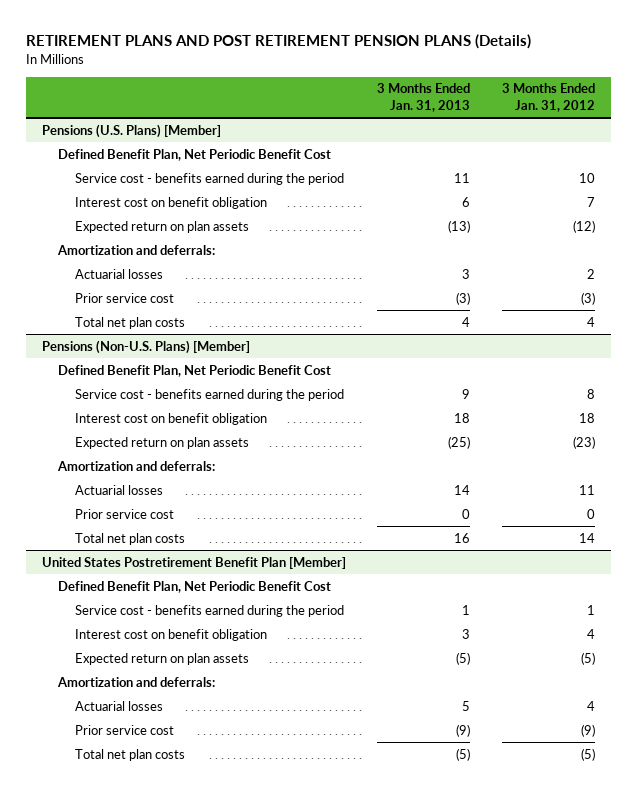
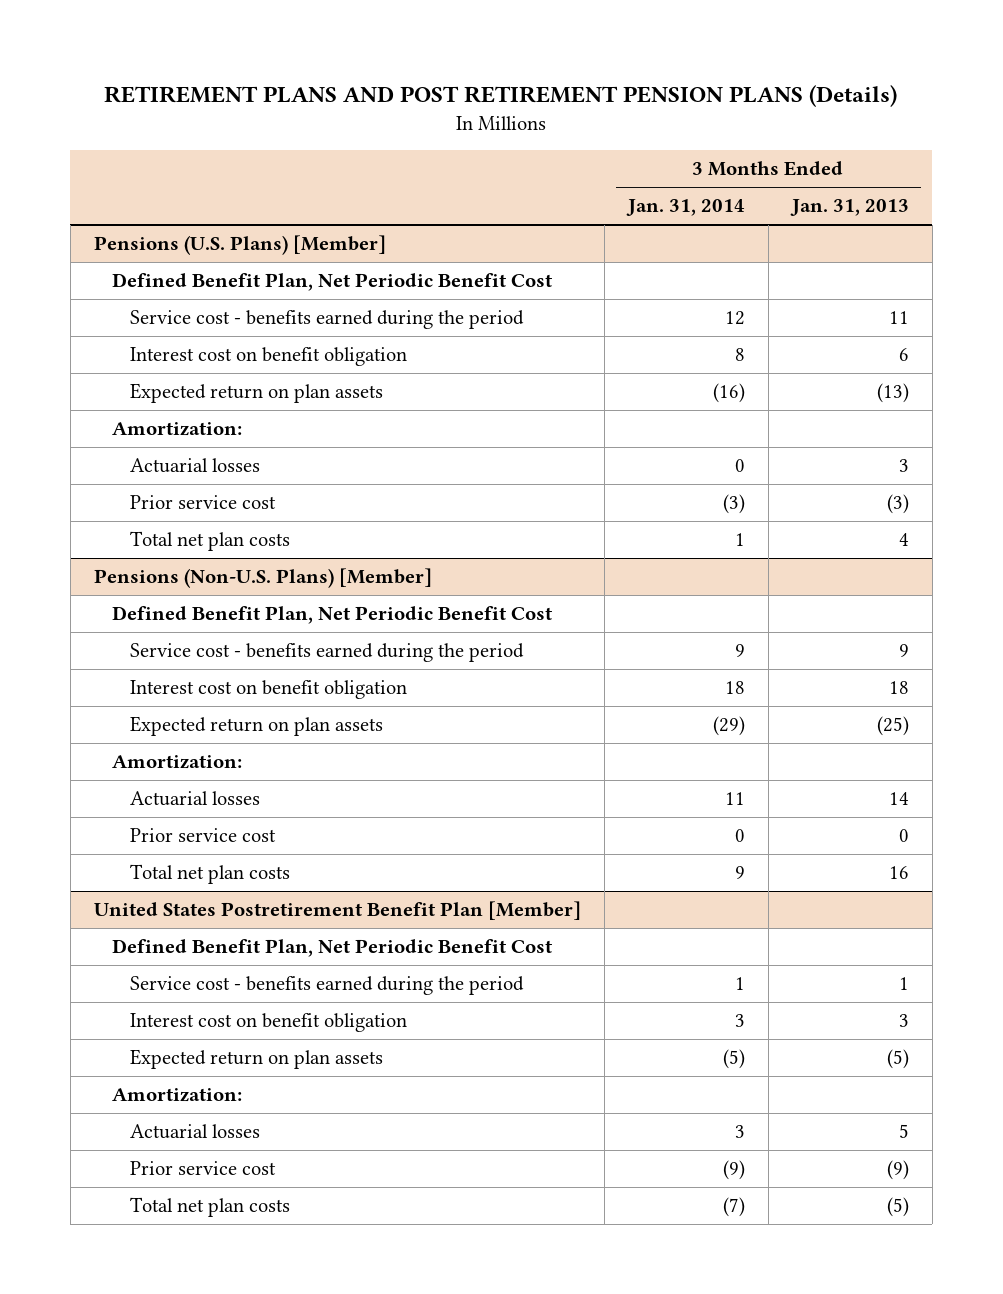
[501,83,595,113] 3 Months Ended Jan. 31, 2012 -> none
none -> [625,199,745,217] Jan. 31, 2014
[57,244,216,255] Amortization and deferrals: -> [111,422,242,437] Amortization:
[57,460,216,471] Amortization and deferrals: -> [111,755,242,770] Amortization:
[57,676,216,687] Amortization and deferrals: -> [111,1088,242,1103] Amortization:

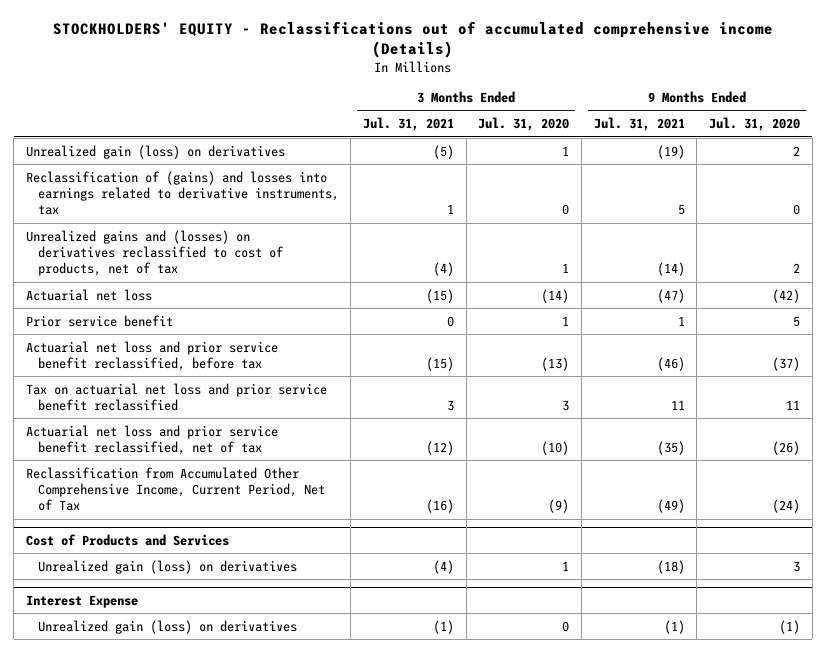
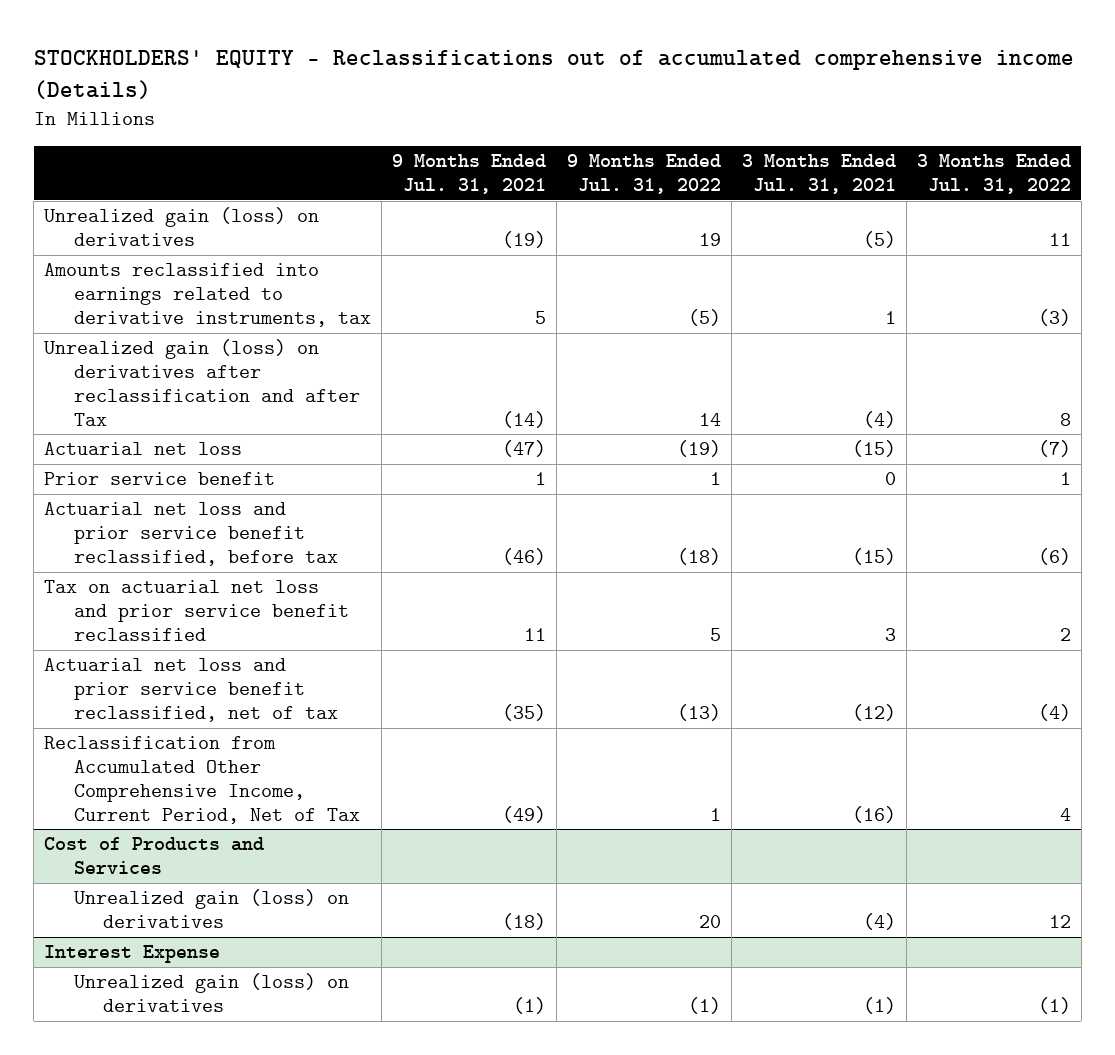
[478,117,570,132] Jul. 31, 2020 -> none
[708,117,800,132] Jul. 31, 2020 -> none
none -> [566,153,721,194] 9 Months Ended Jul. 31, 2022
none -> [916,153,1071,194] 3 Months Ended Jul. 31, 2022
[25,170,339,216] Reclassification of (gains) and losses into earnings related to derivative instruments, tax -> [44,263,371,327] Amounts reclassified into earnings related to derivative instruments, tax
[25,229,284,277] Unrealized gains and (losses) on derivatives reclassified to cost of products, net of tax -> [44,339,360,426] Unrealized gain (loss) on derivatives after reclassification and after Tax

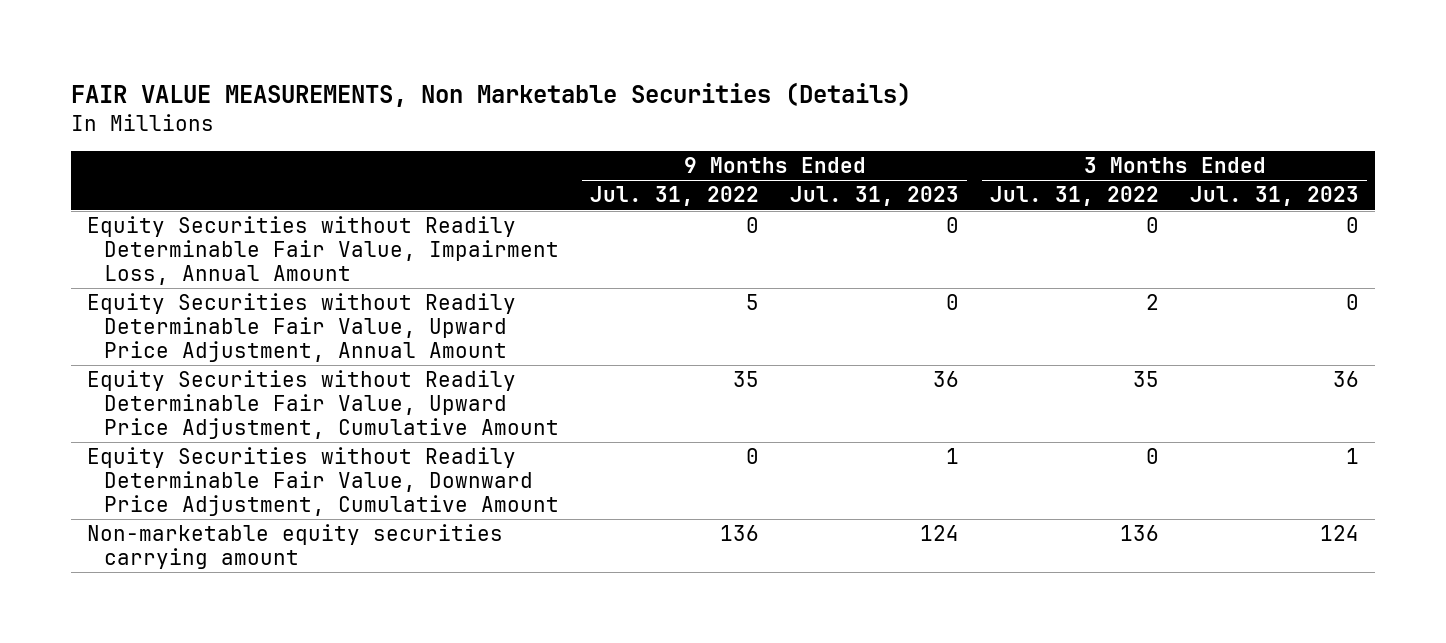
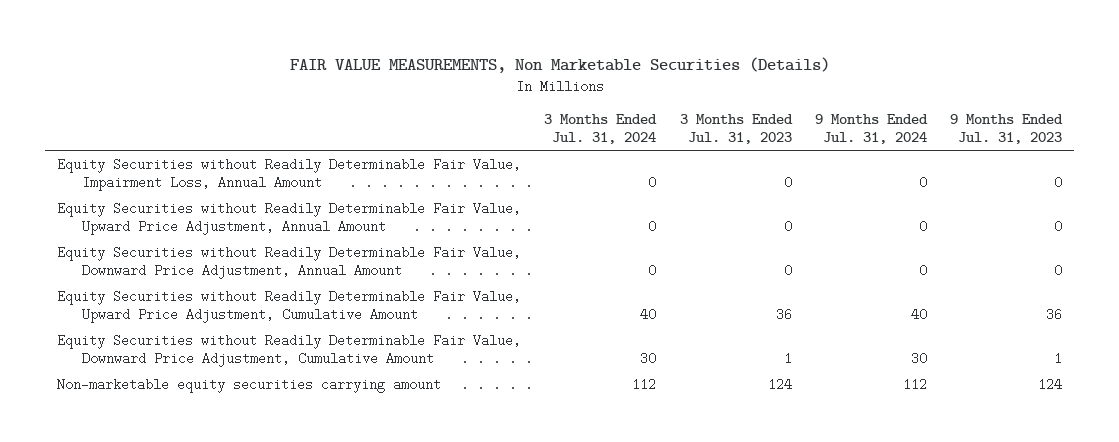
[590,186,760,207] Jul. 31, 2022 -> none
[990,186,1160,207] Jul. 31, 2022 -> none
none -> [544,113,658,145] 3 Months Ended Jul. 31, 2024
none -> [814,113,928,145] 9 Months Ended Jul. 31, 2024
none -> [57,245,522,279] Equity Securities without Readily Determinable Fair Value, Downward Price Adjustment, Annual Amount

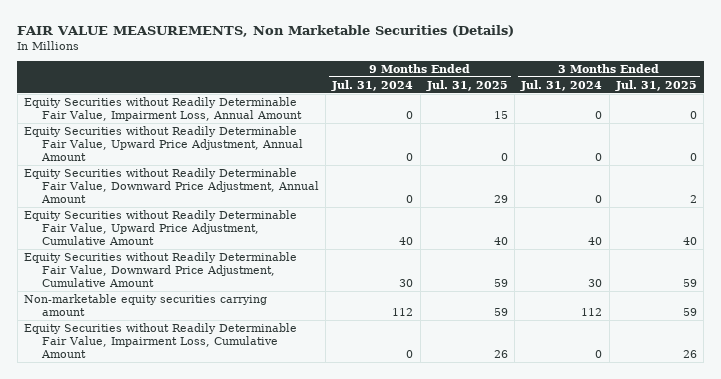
[679,113,793,145] 3 Months Ended Jul. 31, 2023 -> none
[950,113,1064,145] 9 Months Ended Jul. 31, 2023 -> none
none -> [425,79,508,91] Jul. 31, 2025
none -> [615,79,698,91] Jul. 31, 2025
none -> [24,323,298,358] Equity Securities without Readily Determinable Fair Value, Impairment Loss, Cumulative Amount

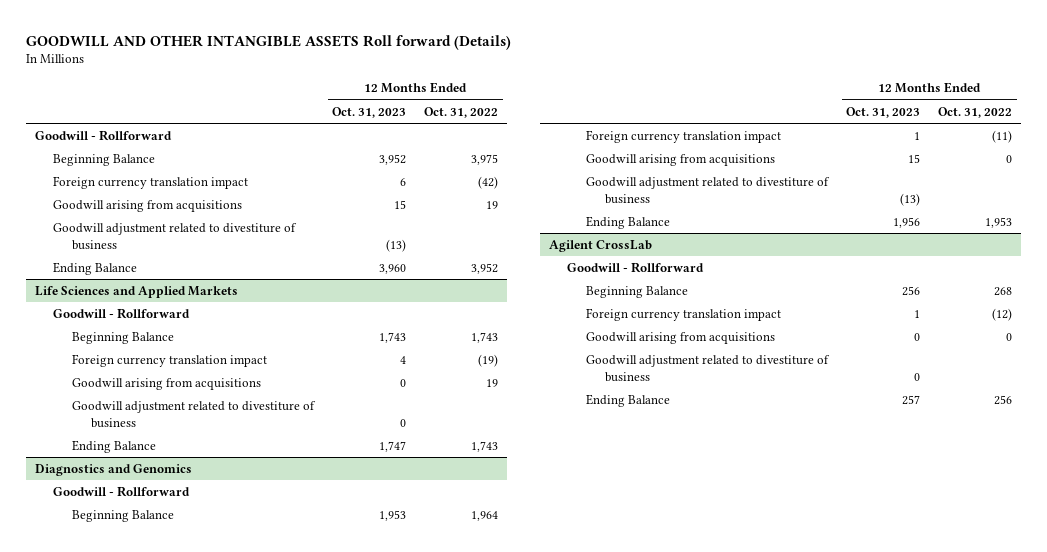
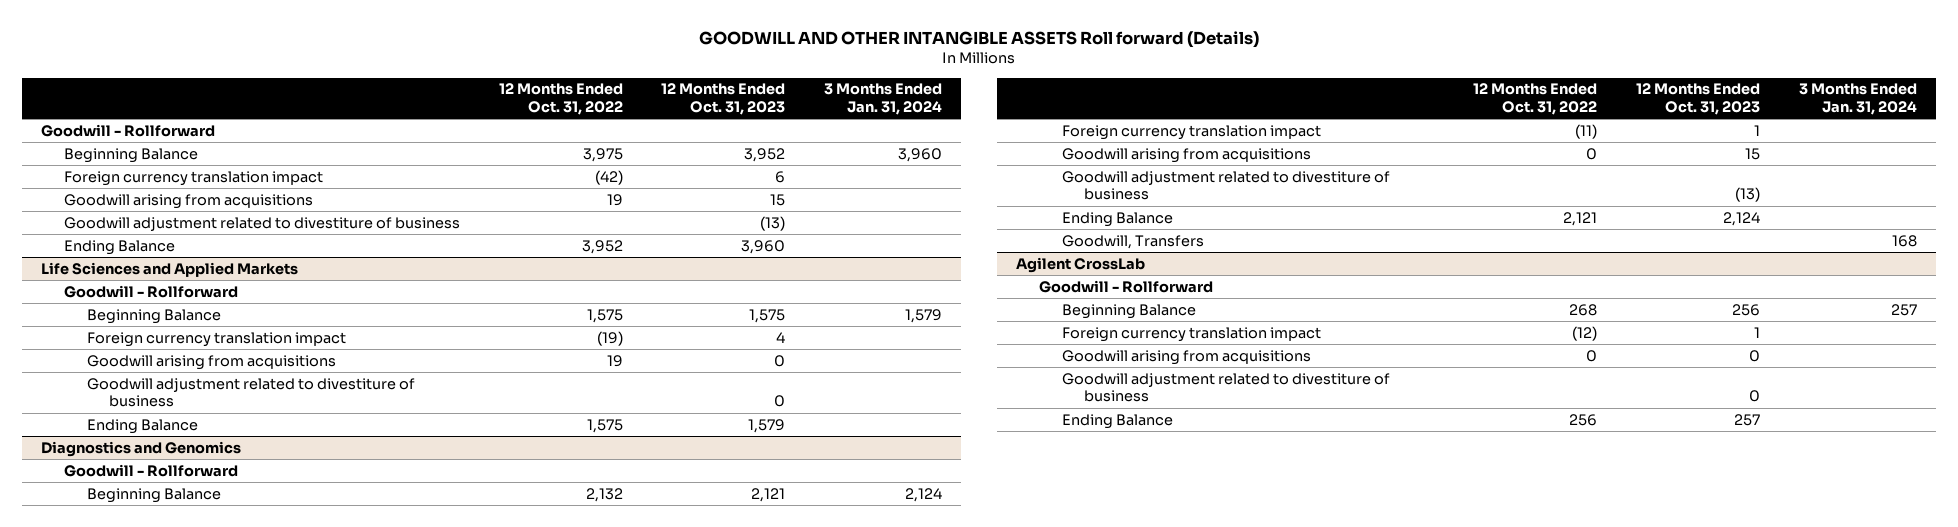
none -> [823,83,942,115] 3 Months Ended Jan. 31, 2024
[379,331,407,343] 1,743 -> [749,308,786,323] 1,575
[471,331,499,343] 1,743 -> [586,308,623,323] 1,575
[379,440,407,452] 1,747 -> [748,418,786,433] 1,579
[471,440,499,452] 1,743 -> [586,418,623,433] 1,575
[379,509,407,521] 1,953 -> [751,487,786,502] 2,121
[471,510,499,521] 1,964 -> [585,487,623,502] 2,132
[893,216,921,228] 1,956 -> [1723,211,1761,226] 2,124
[985,216,1013,228] 1,953 -> [1563,211,1598,226] 2,121
none -> [1061,234,1204,249] Goodwill, Transfers

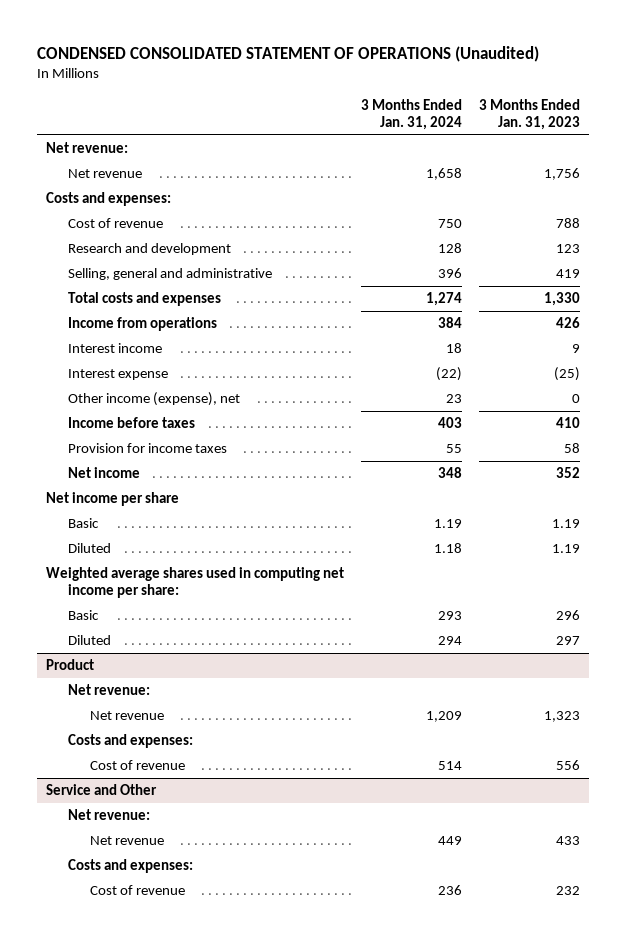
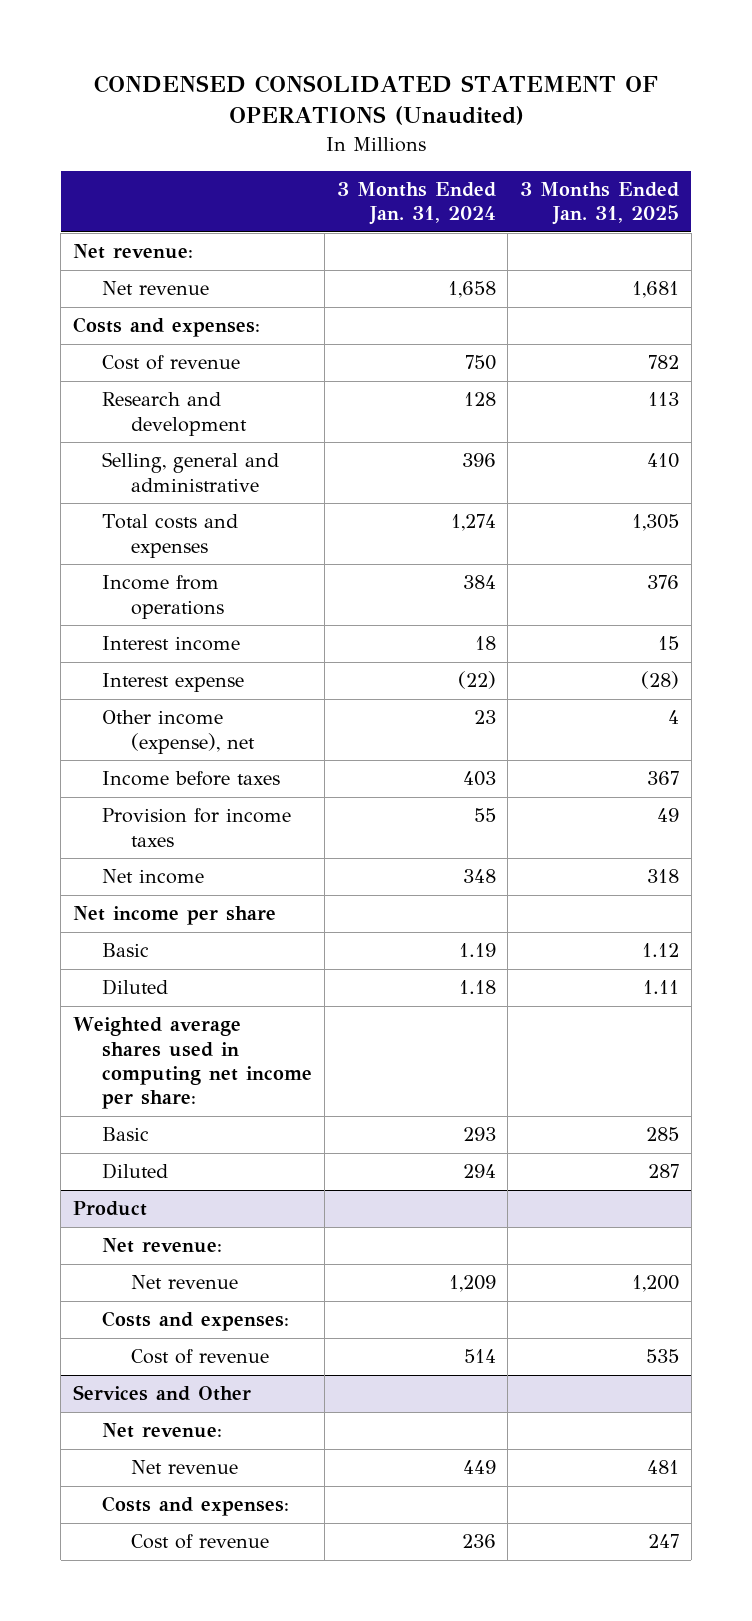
[479,98,581,130] 3 Months Ended Jan. 31, 2023 -> none
none -> [520,182,680,226] 3 Months Ended Jan. 31, 2025
[45,784,157,796] Service and Other -> [72,1385,251,1402] Services and Other

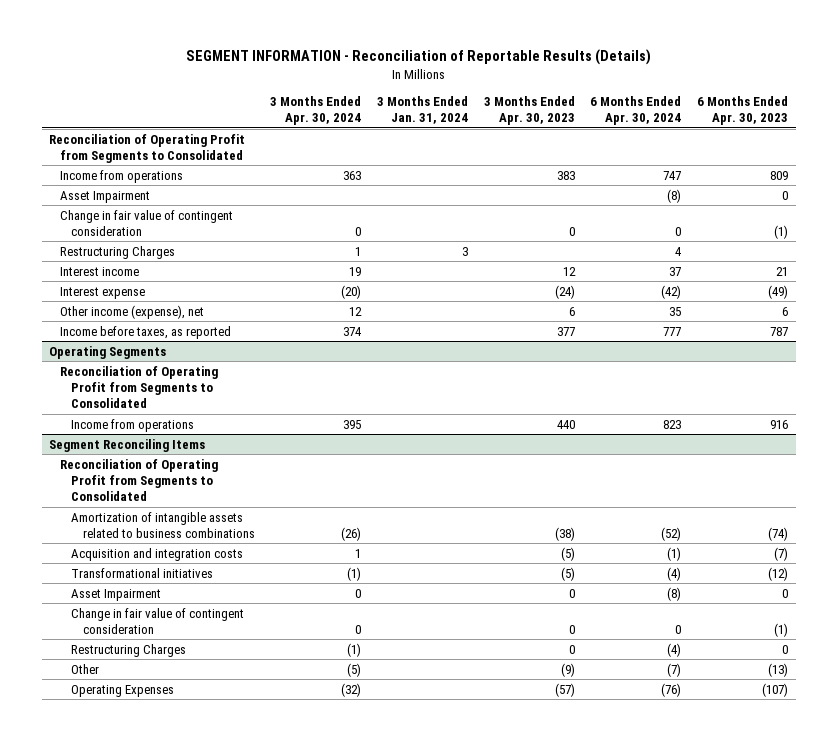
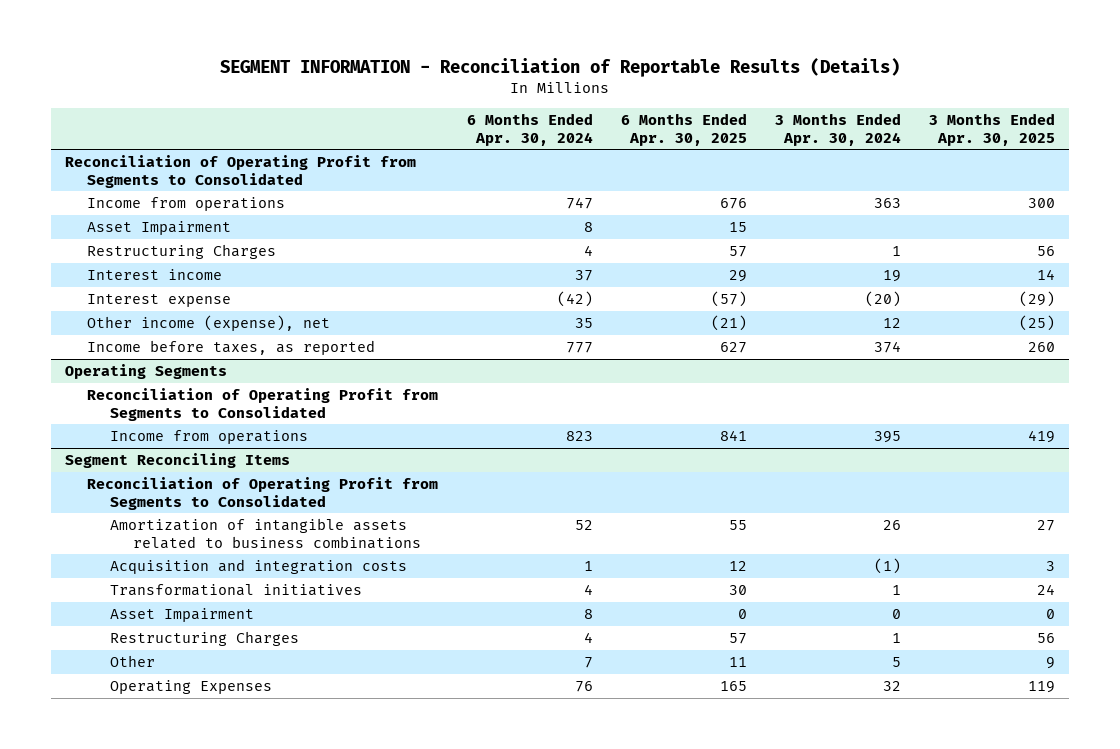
[376,96,468,125] 3 Months Ended Jan. 31, 2024 -> none
[483,96,575,126] 3 Months Ended Apr. 30, 2023 -> none
[696,96,788,126] 6 Months Ended Apr. 30, 2023 -> none
none -> [620,112,747,146] 6 Months Ended Apr. 30, 2025
none -> [929,112,1056,146] 3 Months Ended Apr. 30, 2025
[60,209,234,236] Change in fair value of contingent consideration -> none
[667,188,682,203] (8) -> [583,221,593,232] 8
[71,607,245,634] Change in fair value of contingent consideration -> none
[341,526,362,541] (26) -> [882,519,901,530] 26
[661,526,682,541] (52) -> [574,519,593,530] 52
[355,548,362,558] 1 -> [873,557,901,574] (1)
[667,546,682,561] (1) -> [583,560,593,571] 1
[347,566,362,581] (1) -> [891,584,901,595] 1
[667,566,682,581] (4) -> [583,583,593,595] 4
[667,586,682,601] (8) -> [583,608,593,619] 8
[347,642,362,657] (1) -> [891,632,901,643] 1
[667,642,682,657] (4) -> [583,631,593,643] 4
[347,662,362,677] (5) -> [891,656,901,667] 5
[667,662,682,677] (7) -> [583,656,593,668] 7
[341,682,362,697] (32) -> [882,680,901,691] 32
[661,682,682,697] (76) -> [574,680,593,692] 76

